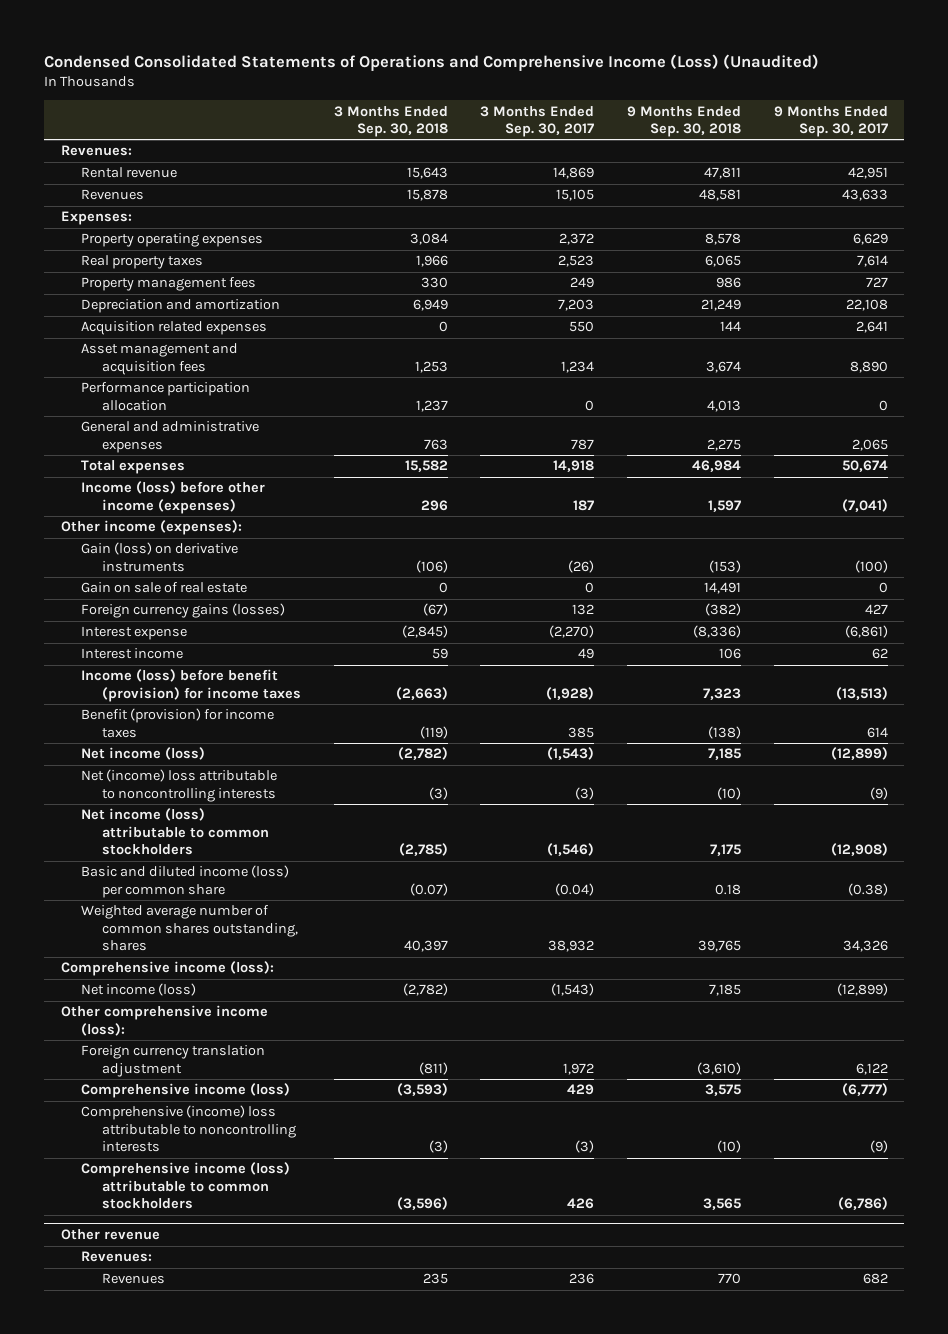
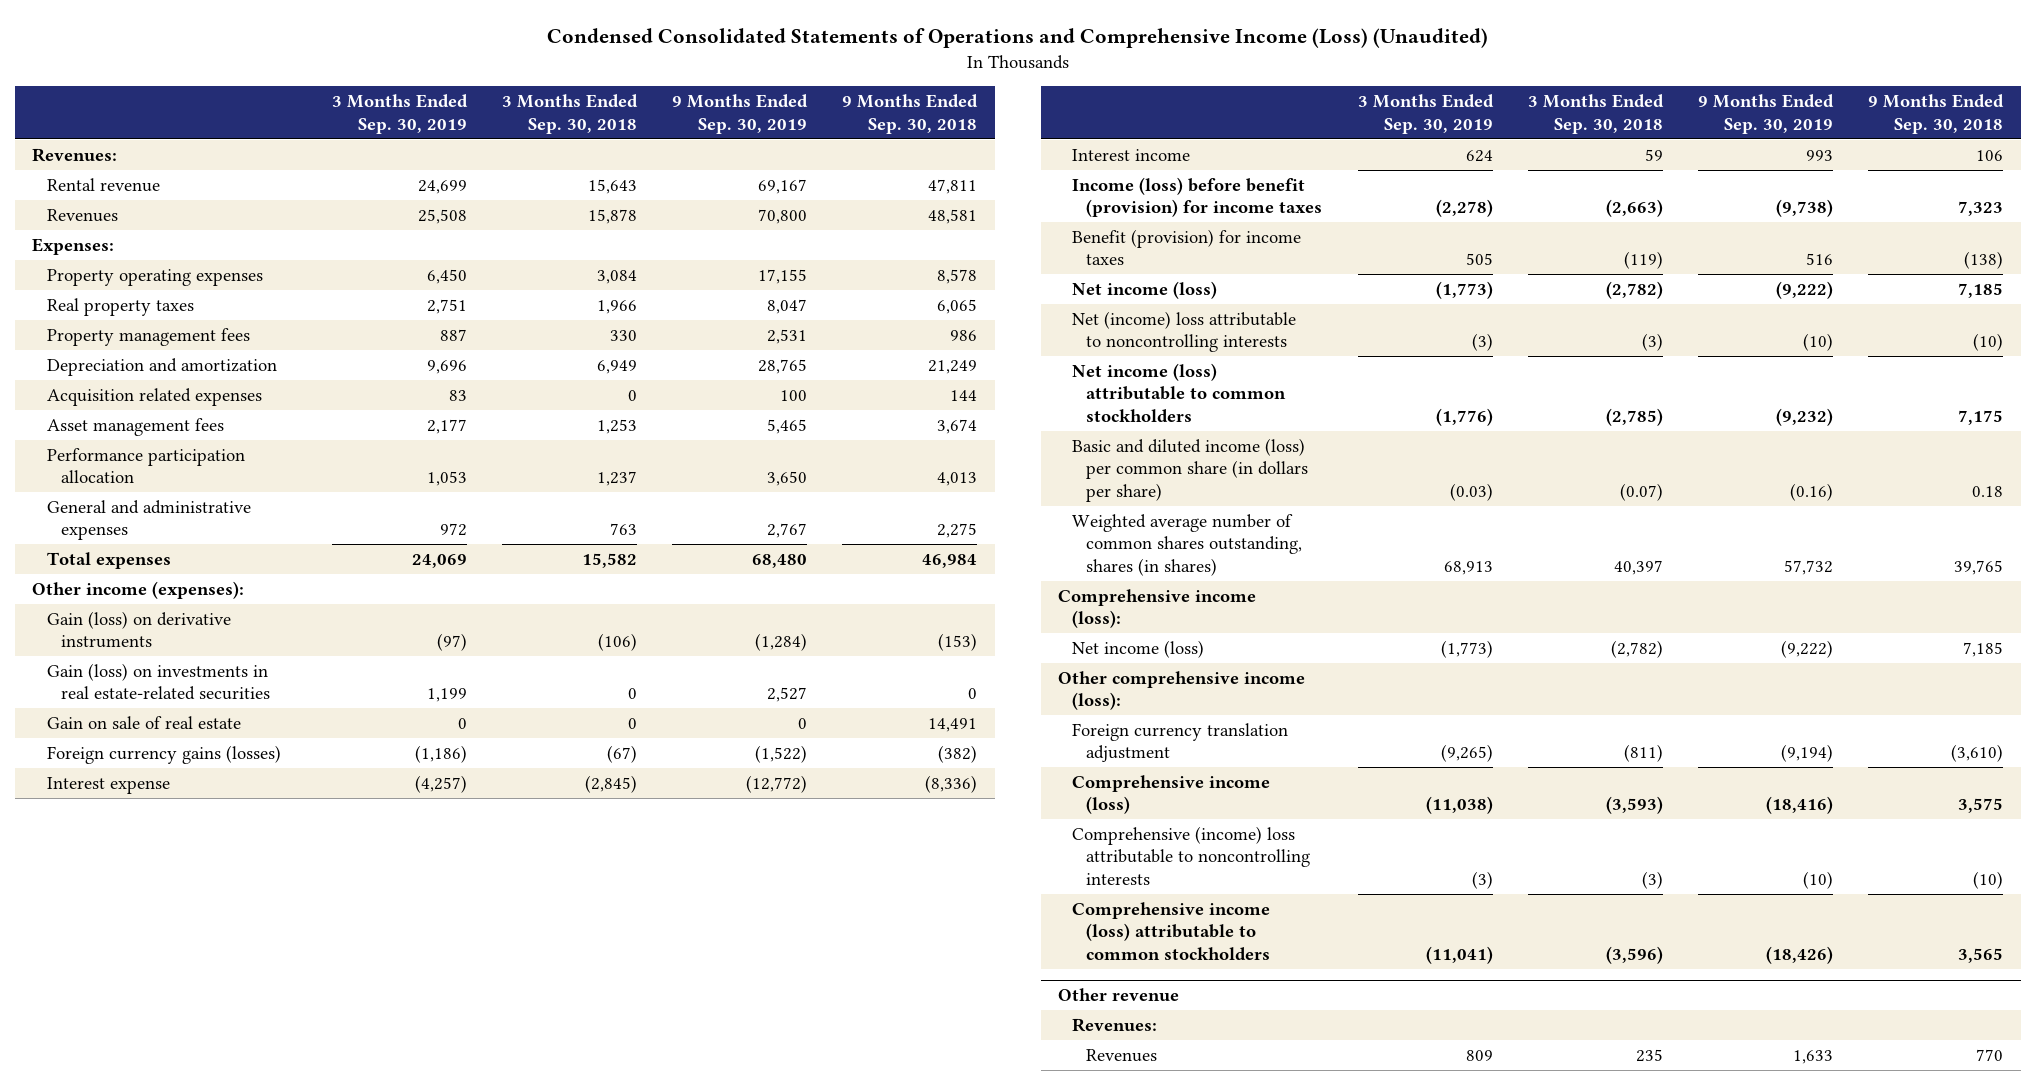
[480,105,595,138] 3 Months Ended Sep. 30, 2017 -> none
[773,105,888,138] 9 Months Ended Sep. 30, 2017 -> none
none -> [331,94,468,134] 3 Months Ended Sep. 30, 2019
none -> [672,94,809,134] 9 Months Ended Sep. 30, 2019
[81,343,239,375] Asset management and acquisition fees -> [46,417,224,436] Asset management fees
[81,481,266,514] Income (loss) before other income (expenses) -> none
none -> [46,662,270,701] Gain (loss) on investments in real estate-related securities
[81,865,290,898] Basic and diluted income (loss) per common share -> [1072,437,1309,502] Basic and diluted income (loss) per common share (in dollars per share)
[81,905,299,952] Weighted average number of common shares outstanding, shares -> [1072,513,1303,576] Weighted average number of common shares outstanding, shares (in shares)

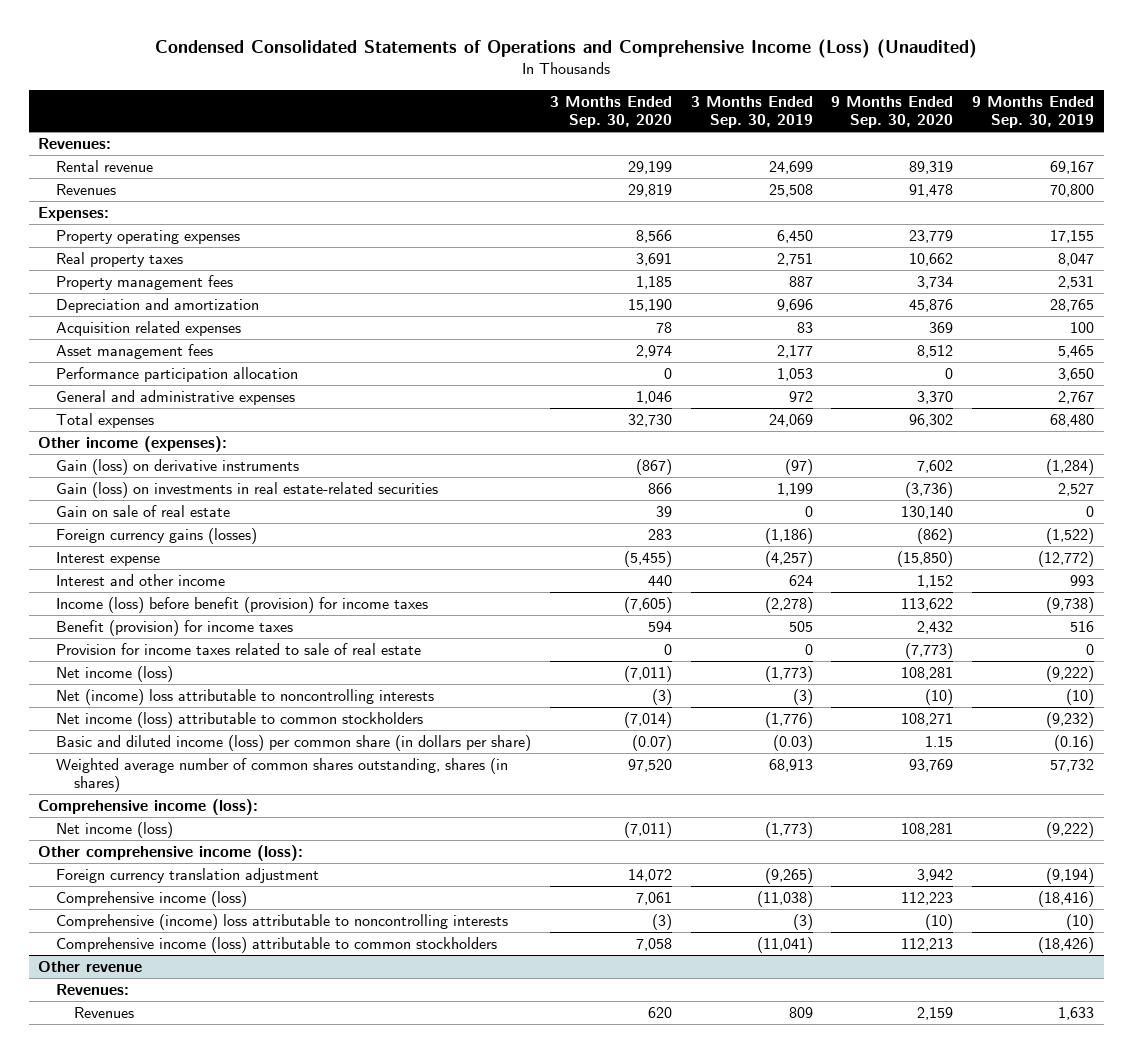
[501,94,638,134] 3 Months Ended Sep. 30, 2018 -> none
[842,94,979,134] 9 Months Ended Sep. 30, 2018 -> none
none -> [549,96,672,129] 3 Months Ended Sep. 30, 2020
none -> [831,96,954,129] 9 Months Ended Sep. 30, 2020
[1072,148,1191,161] Interest income -> [55,574,225,587] Interest and other income
none -> [55,643,421,656] Provision for income taxes related to sale of real estate

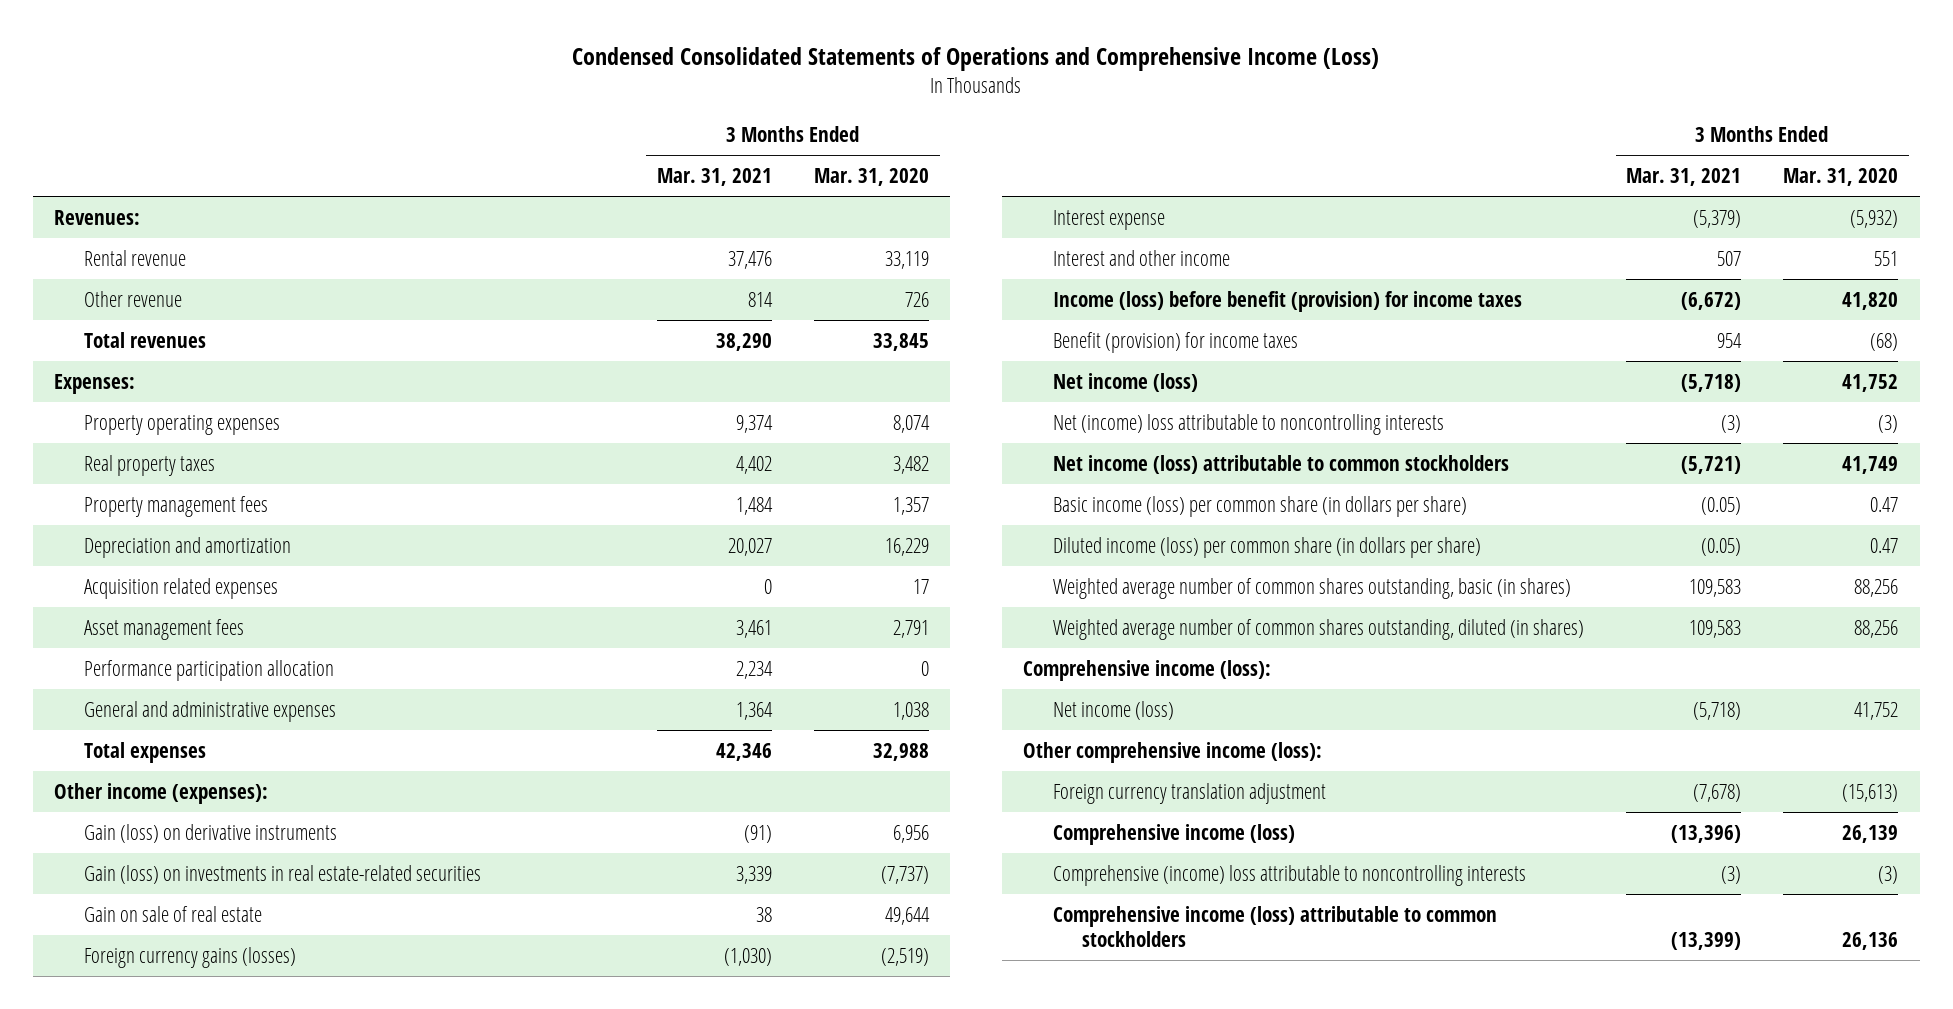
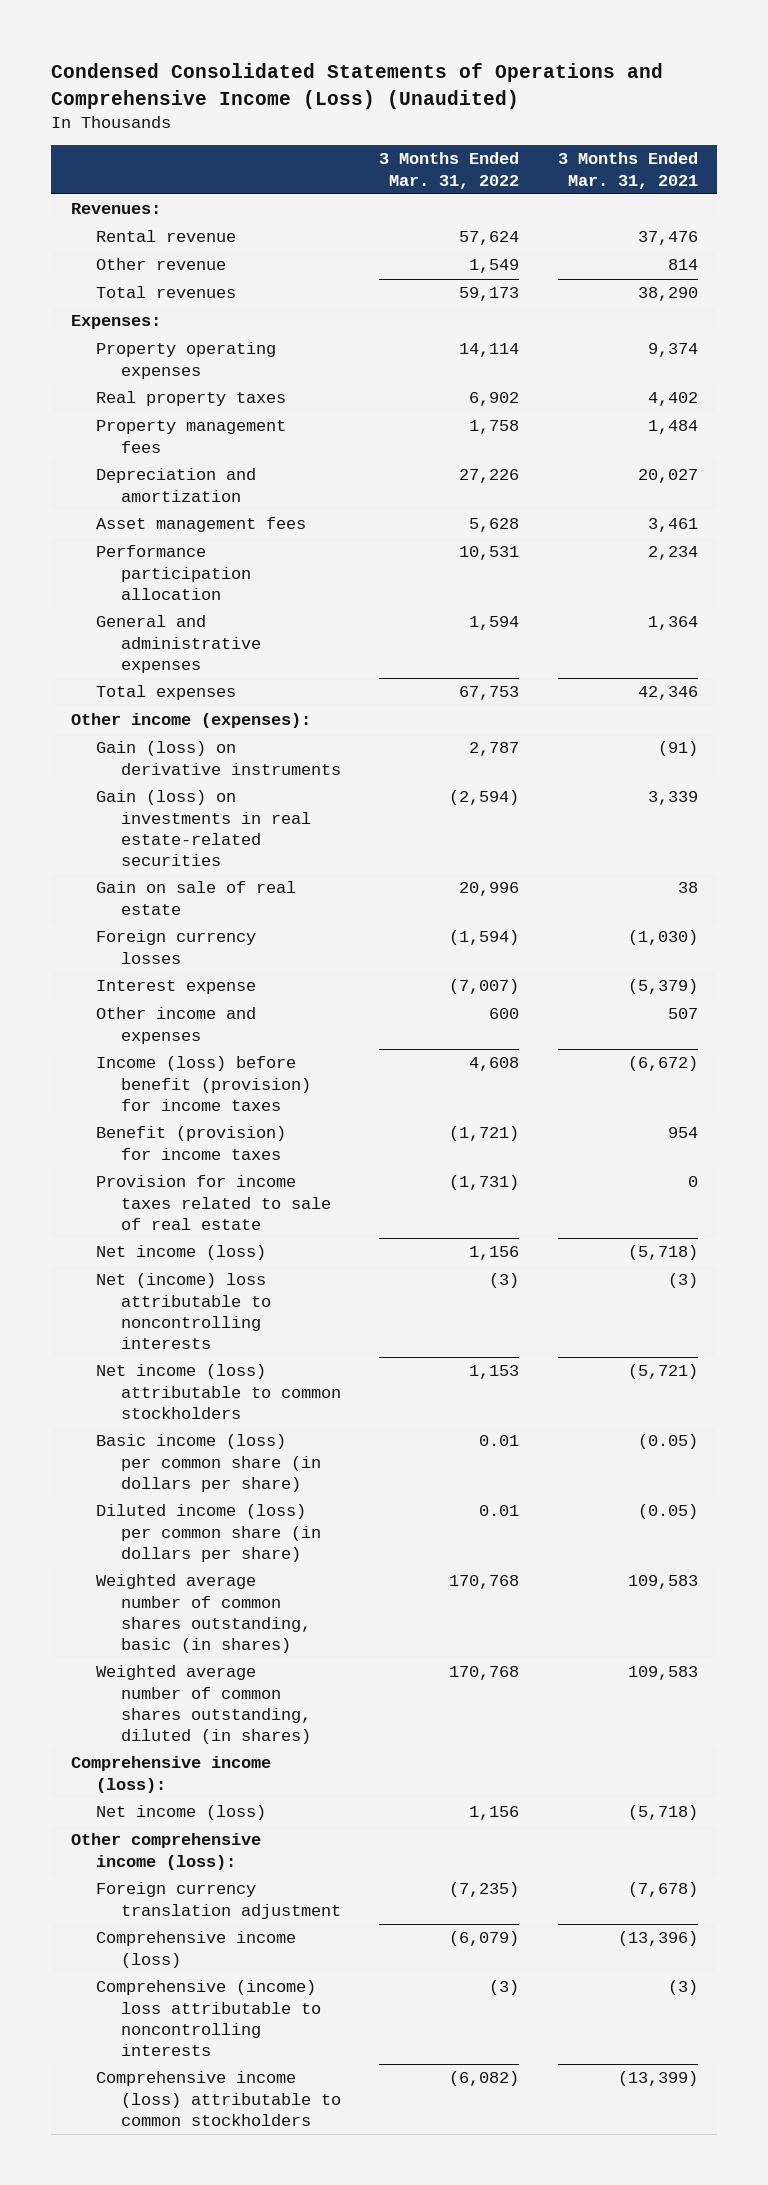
[572,47,1380,72] Condensed Consolidated Statements of Operations and Comprehensive Income (Loss) -> [51,63,664,109] Condensed Consolidated Statements of Operations and Comprehensive Income (Loss) (Unaudited)
[814,167,930,186] Mar. 31, 2020 -> none
none -> [379,152,520,189] 3 Months Ended Mar. 31, 2022
[83,577,278,599] Acquisition related expenses -> none
[83,946,296,968] Foreign currency gains (losses) -> [95,930,256,964] Foreign currency losses
[1052,249,1230,266] Interest and other income -> [95,1007,256,1044] Other income and expenses
none -> [95,1175,331,1230] Provision for income taxes related to sale of real estate

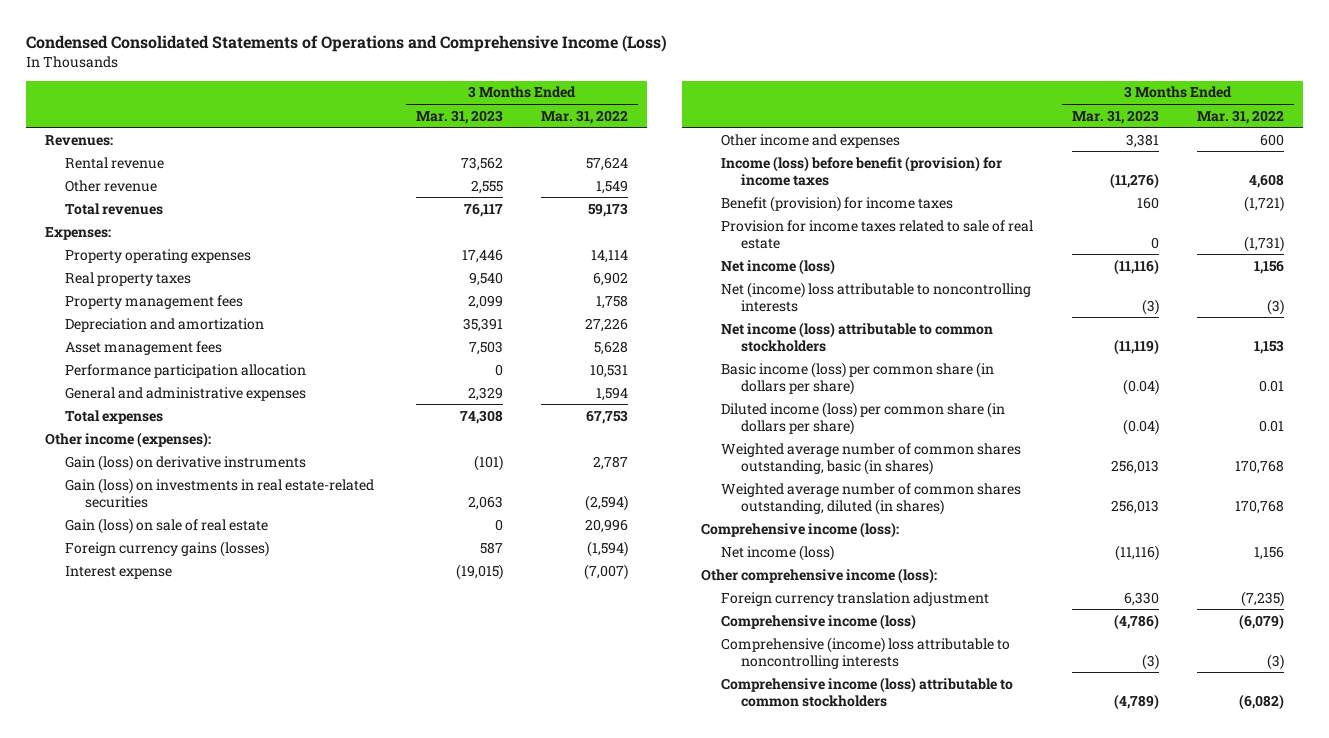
[51,63,664,109] Condensed Consolidated Statements of Operations and Comprehensive Income (Loss) (Unaudited) -> [26,34,668,52] Condensed Consolidated Statements of Operations and Comprehensive Income (Loss)
[557,152,698,189] 3 Months Ended Mar. 31, 2021 -> none
none -> [415,109,503,124] Mar. 31, 2023
[95,881,296,915] Gain on sale of real estate -> [65,517,269,534] Gain (loss) on sale of real estate
[95,930,256,964] Foreign currency losses -> [65,540,270,557] Foreign currency gains (losses)

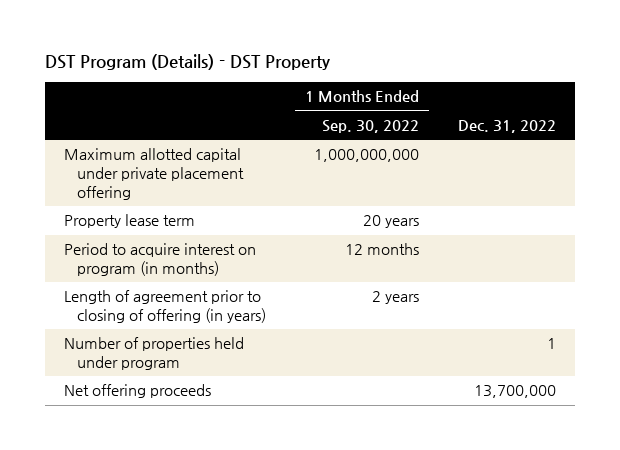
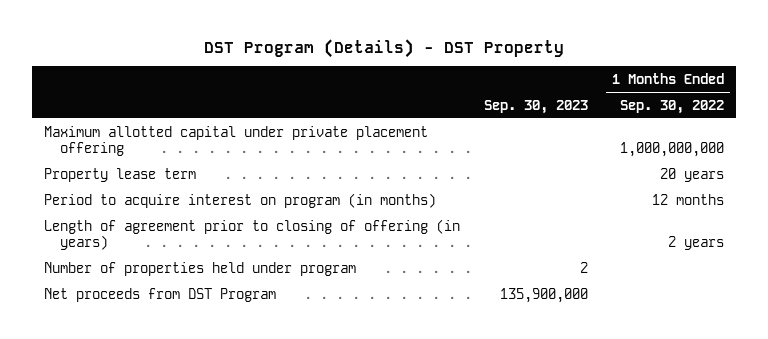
[457,119,556,133] Dec. 31, 2022 -> none
none -> [484,99,589,114] Sep. 30, 2023
[64,384,212,399] Net offering proceeds -> [43,287,276,302] Net proceeds from DST Program

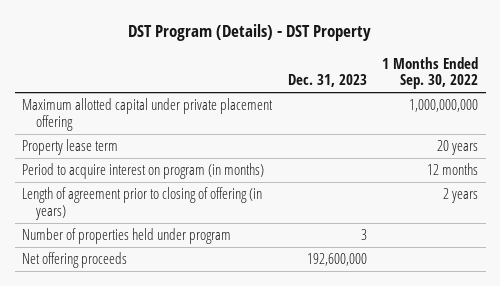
[484,99,589,114] Sep. 30, 2023 -> none
none -> [287,74,367,88] Dec. 31, 2023
[43,287,276,302] Net proceeds from DST Program -> [22,252,128,269] Net offering proceeds

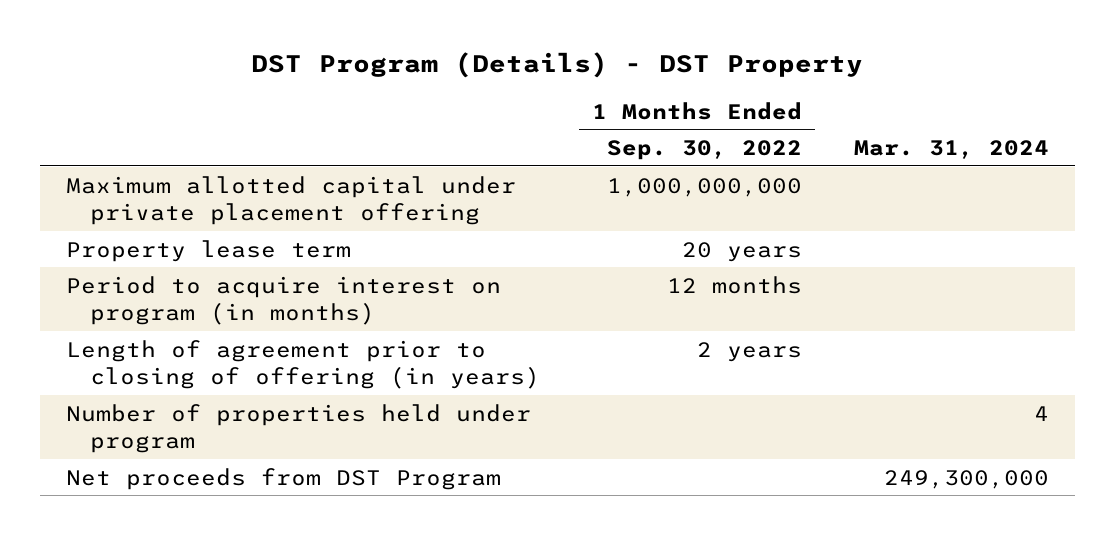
[287,74,367,88] Dec. 31, 2023 -> none
none -> [853,140,1049,160] Mar. 31, 2024
[22,252,128,269] Net offering proceeds -> [65,467,501,490] Net proceeds from DST Program

